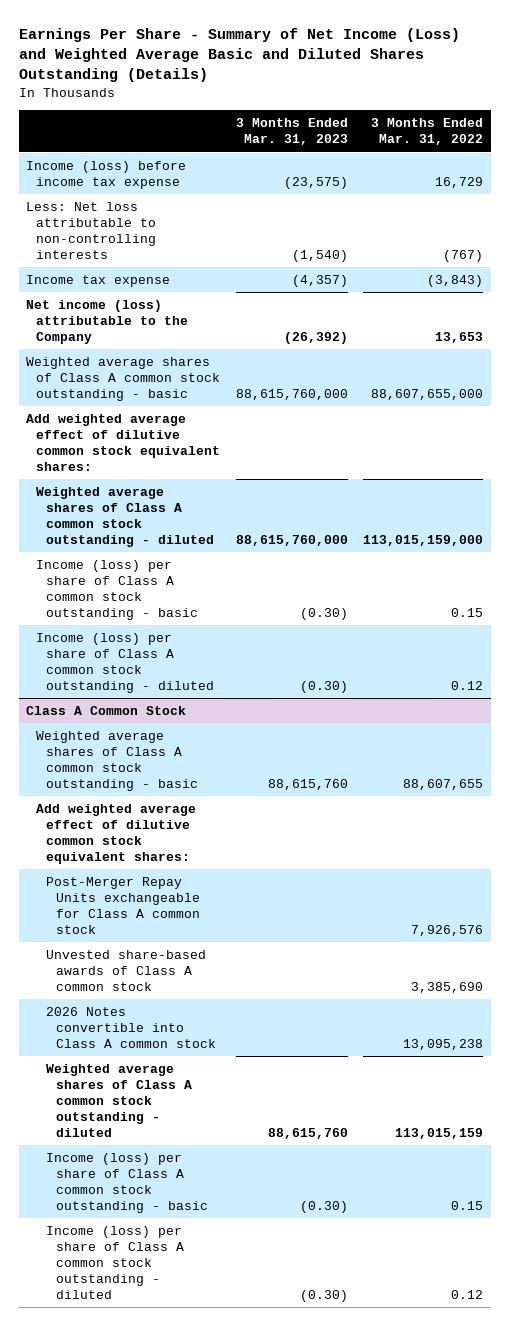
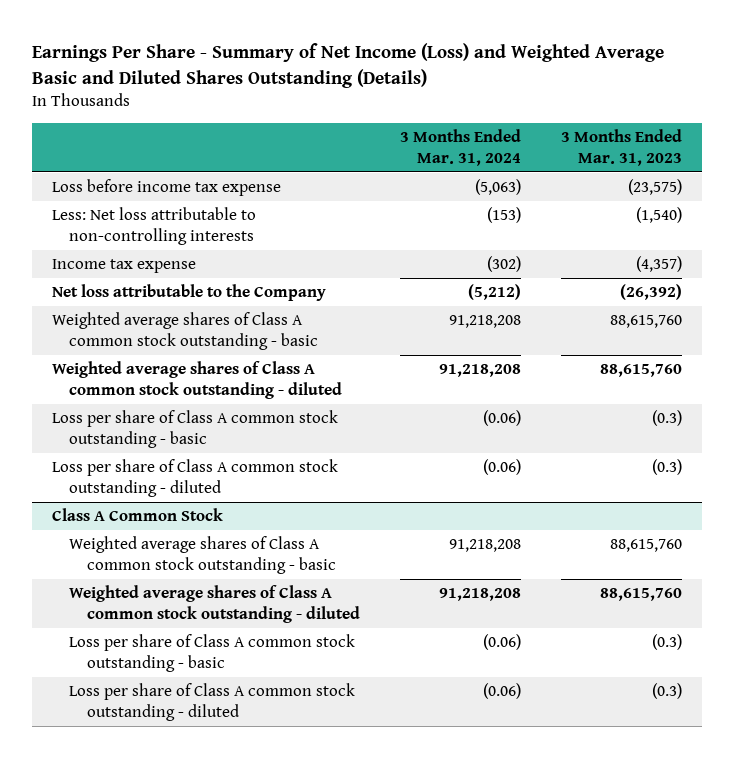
[371,118,484,146] 3 Months Ended Mar. 31, 2022 -> none
none -> [399,129,521,166] 3 Months Ended Mar. 31, 2024
[26,161,187,190] Income (loss) before income tax expense -> [51,179,281,197] Loss before income tax expense
[26,414,221,471] Add weighted average effect of dilutive common stock equivalent shares: -> none
[26,300,189,345] Net income (loss) attributable to the Company -> [51,284,326,302] Net loss attributable to the Company
[235,389,348,401] 88,615,760,000 -> [609,315,682,329] 88,615,760
[235,534,348,546] 88,615,760,000 -> [599,364,682,378] 88,615,760
[36,560,199,620] Income (loss) per share of Class A common stock outstanding - basic -> [51,410,338,448] Loss per share of Class A common stock outstanding - basic
[299,607,348,620] (0.30) -> [651,410,682,427] (0.3)
[36,633,215,693] Income (loss) per share of Class A common stock outstanding - diluted -> [51,459,338,497] Loss per share of Class A common stock outstanding - diluted
[299,680,348,693] (0.30) -> [651,459,682,476] (0.3)
[36,804,197,864] Add weighted average effect of dilutive common stock equivalent shares: -> none
[46,877,201,934] Post-Merger Repay Units exchangeable for Class A common stock -> none
[46,950,207,992] Unvested share-based awards of Class A common stock -> none
[46,1007,217,1049] 2026 Notes convertible into Class A common stock -> none
[46,1153,209,1213] Income (loss) per share of Class A common stock outstanding - basic -> [69,634,356,672] Loss per share of Class A common stock outstanding - basic
[299,1200,348,1213] (0.30) -> [651,634,682,651] (0.3)
[46,1226,185,1299] Income (loss) per share of Class A common stock outstanding - diluted -> [69,683,356,721] Loss per share of Class A common stock outstanding - diluted
[299,1289,348,1302] (0.30) -> [651,683,682,700] (0.3)

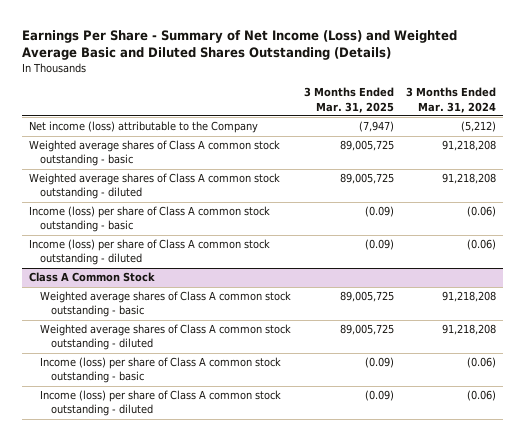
[560,129,682,166] 3 Months Ended Mar. 31, 2023 -> none
none -> [303,87,394,113] 3 Months Ended Mar. 31, 2025
[51,179,281,197] Loss before income tax expense -> none
[51,207,256,245] Less: Net loss attributable to non-controlling interests -> none
[51,259,196,274] Income tax expense -> none
[51,284,326,302] Net loss attributable to the Company -> [28,121,258,134] Net income (loss) attributable to the Company
[51,410,338,448] Loss per share of Class A common stock outstanding - basic -> [28,206,270,233] Income (loss) per share of Class A common stock outstanding - basic
[51,459,338,497] Loss per share of Class A common stock outstanding - diluted -> [28,239,270,266] Income (loss) per share of Class A common stock outstanding - diluted
[69,634,356,672] Loss per share of Class A common stock outstanding - basic -> [39,357,281,384] Income (loss) per share of Class A common stock outstanding - basic
[69,683,356,721] Loss per share of Class A common stock outstanding - diluted -> [39,390,281,417] Income (loss) per share of Class A common stock outstanding - diluted

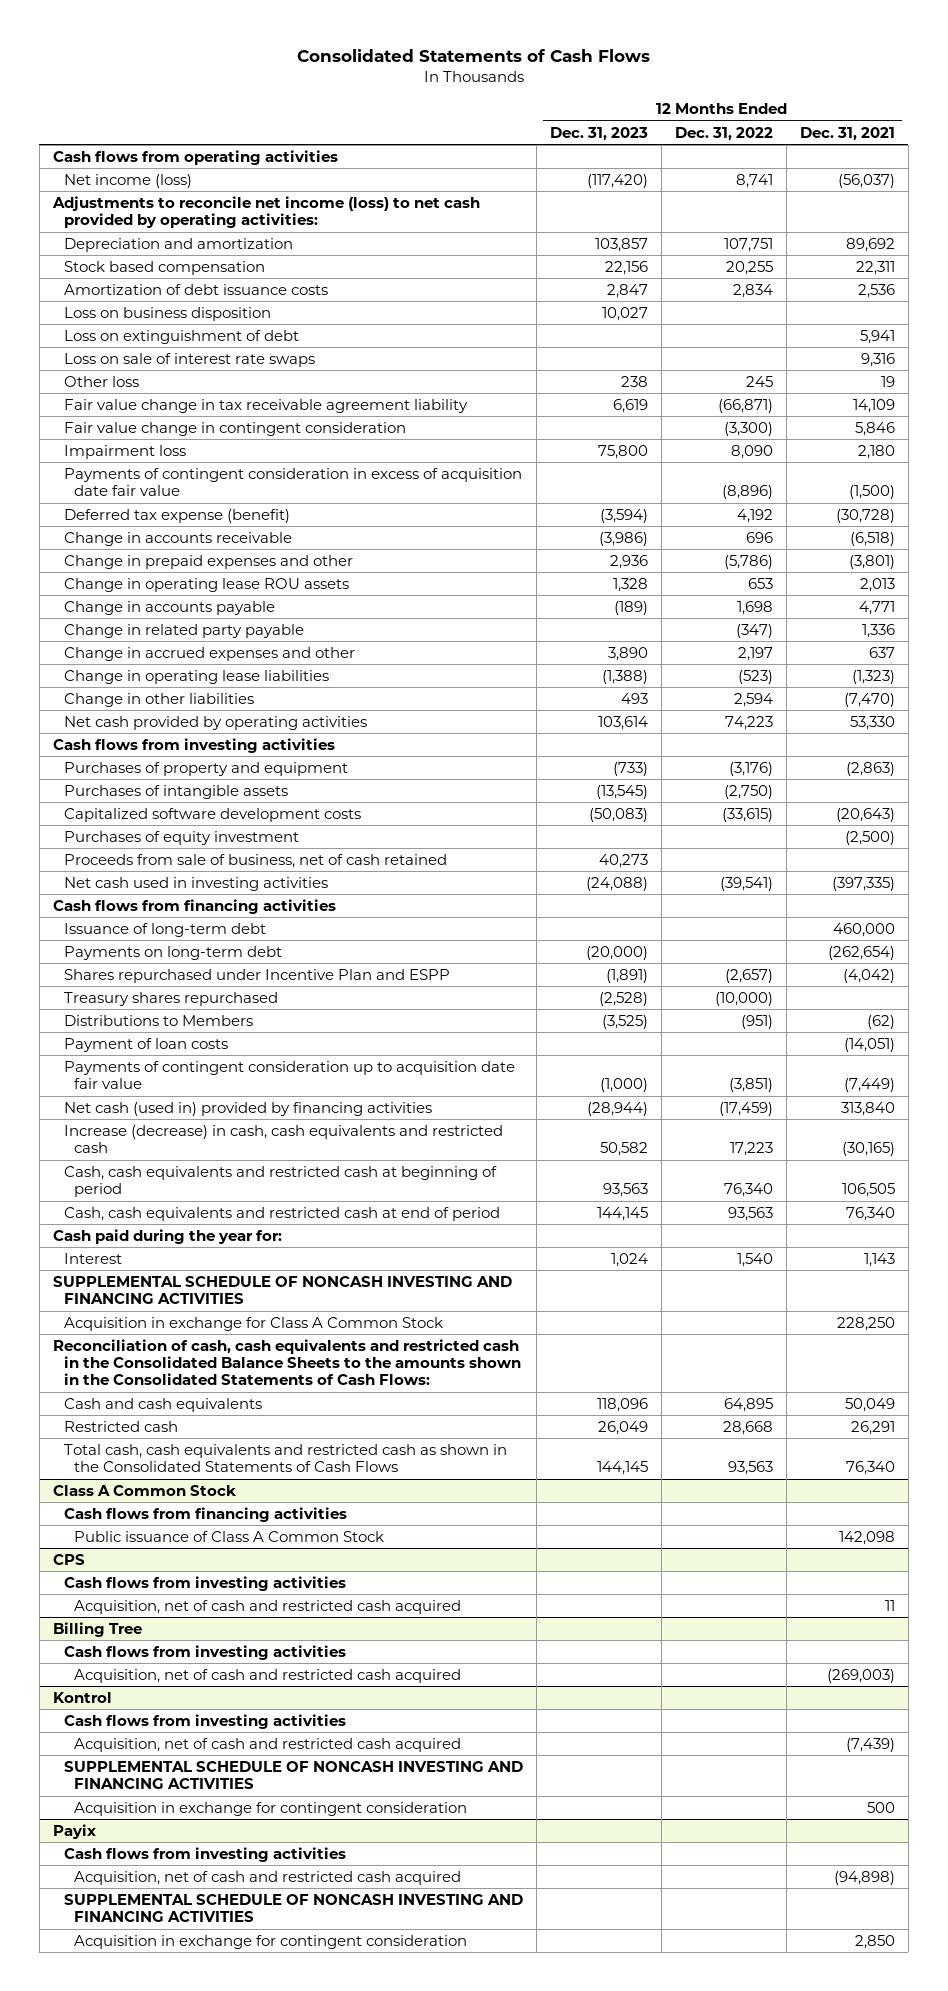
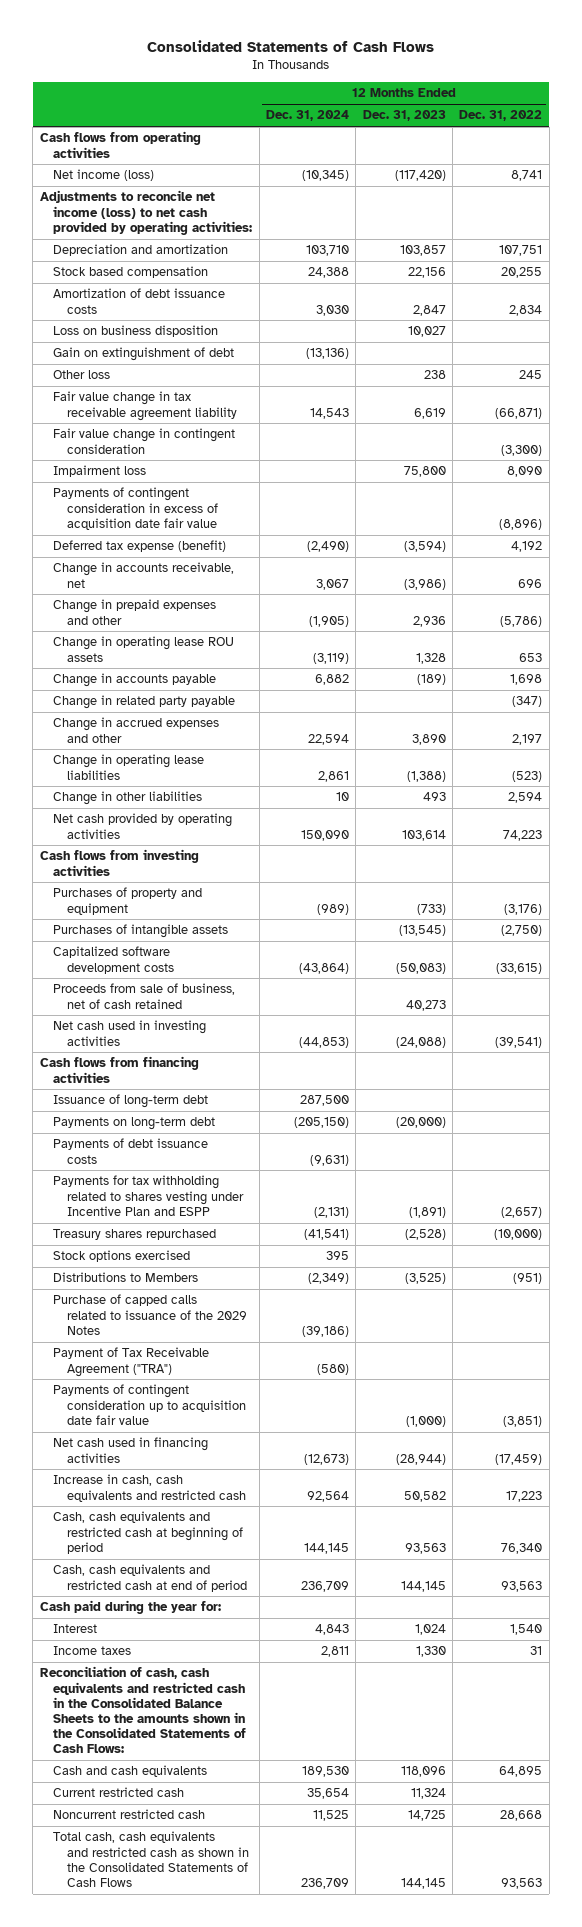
[799,126,895,141] Dec. 31, 2021 -> none
none -> [265,110,349,122] Dec. 31, 2024
[63,352,315,367] Loss on sale of interest rate swaps -> none
[63,329,299,344] Loss on extinguishment of debt -> [53,347,235,362] Gain on extinguishment of debt
[63,531,292,546] Change in accounts receivable -> [53,562,235,588] Change in accounts receivable, net
[63,830,299,845] Purchases of equity investment -> none
none -> [53,1138,209,1164] Payments of debt issuance costs
[63,968,450,983] Shares repurchased under Incentive Plan and ESPP -> [53,1175,244,1216] Payments for tax withholding related to shares vesting under Incentive Plan and ESPP
none -> [53,1250,191,1263] Stock options exercised
[63,1037,228,1052] Payment of loan costs -> none
none -> [53,1294,247,1335] Purchase of capped calls related to issuance of the 2029 Notes
none -> [53,1347,210,1377] Payment of Tax Receivable Agreement ("TRA")
[63,1101,432,1116] Net cash (used in) provided by financing activities -> [53,1437,209,1463] Net cash used in financing activities
[63,1124,503,1154] Increase (decrease) in cash, cash equivalents and restricted cash -> [53,1474,246,1502] Increase in cash, cash equivalents and restricted cash
[52,1275,512,1305] SUPPLEMENTAL SCHEDULE OF NONCASH INVESTING AND FINANCING ACTIVITIES -> none
[63,1316,443,1331] Acquisition in exchange for Class A Common Stock -> none
none -> [53,1646,132,1656] Income taxes
none -> [53,1787,185,1798] Current restricted cash
[63,1420,178,1432] Restricted cash -> [53,1809,206,1820] Noncurrent restricted cash
[597,1420,648,1435] 26,049 -> [407,1810,446,1822] 14,725
[52,1484,236,1496] Class A Common Stock -> none
[63,1506,347,1522] Cash flows from financing activities -> none
[74,1530,385,1542] Public issuance of Class A Common Stock -> none
[52,1553,85,1565] CPS -> none
[63,1575,346,1591] Cash flows from investing activities -> none
[74,1599,462,1614] Acquisition, net of cash and restricted cash acquired -> none
[52,1621,142,1637] Billing Tree -> none
[63,1644,346,1660] Cash flows from investing activities -> none
[74,1668,462,1683] Acquisition, net of cash and restricted cash acquired -> none
[52,1691,112,1703] Kontrol -> none
[63,1713,346,1729] Cash flows from investing activities -> none
[74,1737,462,1752] Acquisition, net of cash and restricted cash acquired -> none
[63,1760,523,1790] SUPPLEMENTAL SCHEDULE OF NONCASH INVESTING AND FINANCING ACTIVITIES -> none
[74,1801,468,1816] Acquisition in exchange for contingent consideration -> none
[52,1823,96,1839] Payix -> none
[63,1846,346,1862] Cash flows from investing activities -> none
[74,1870,462,1885] Acquisition, net of cash and restricted cash acquired -> none
[63,1893,523,1923] SUPPLEMENTAL SCHEDULE OF NONCASH INVESTING AND FINANCING ACTIVITIES -> none
[74,1934,468,1949] Acquisition in exchange for contingent consideration -> none

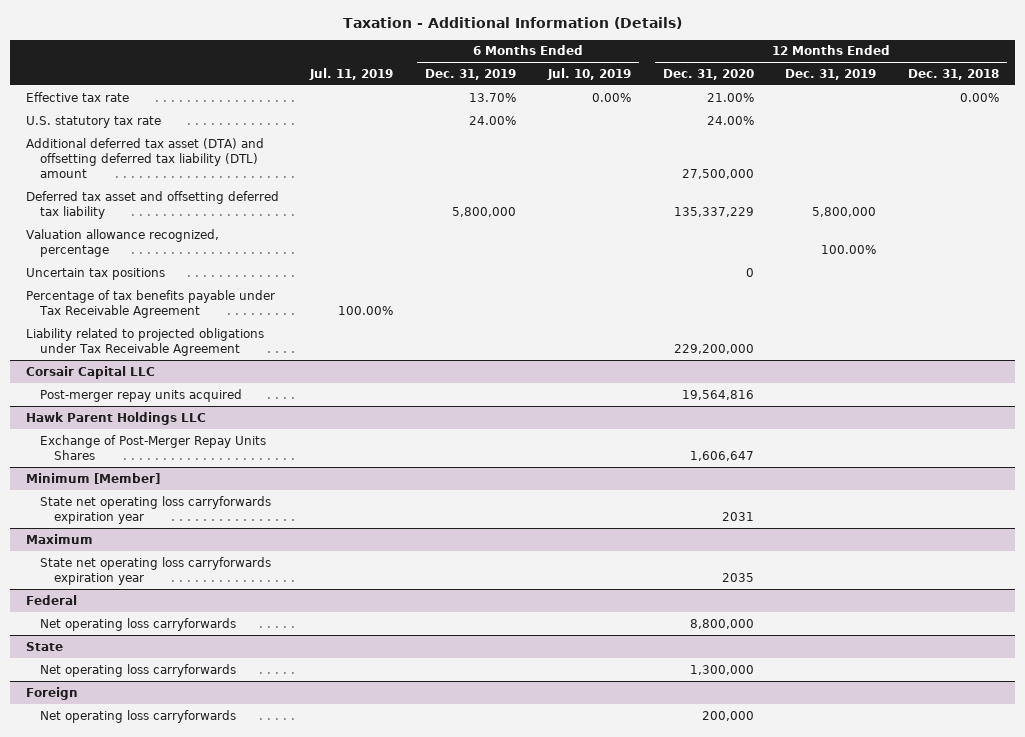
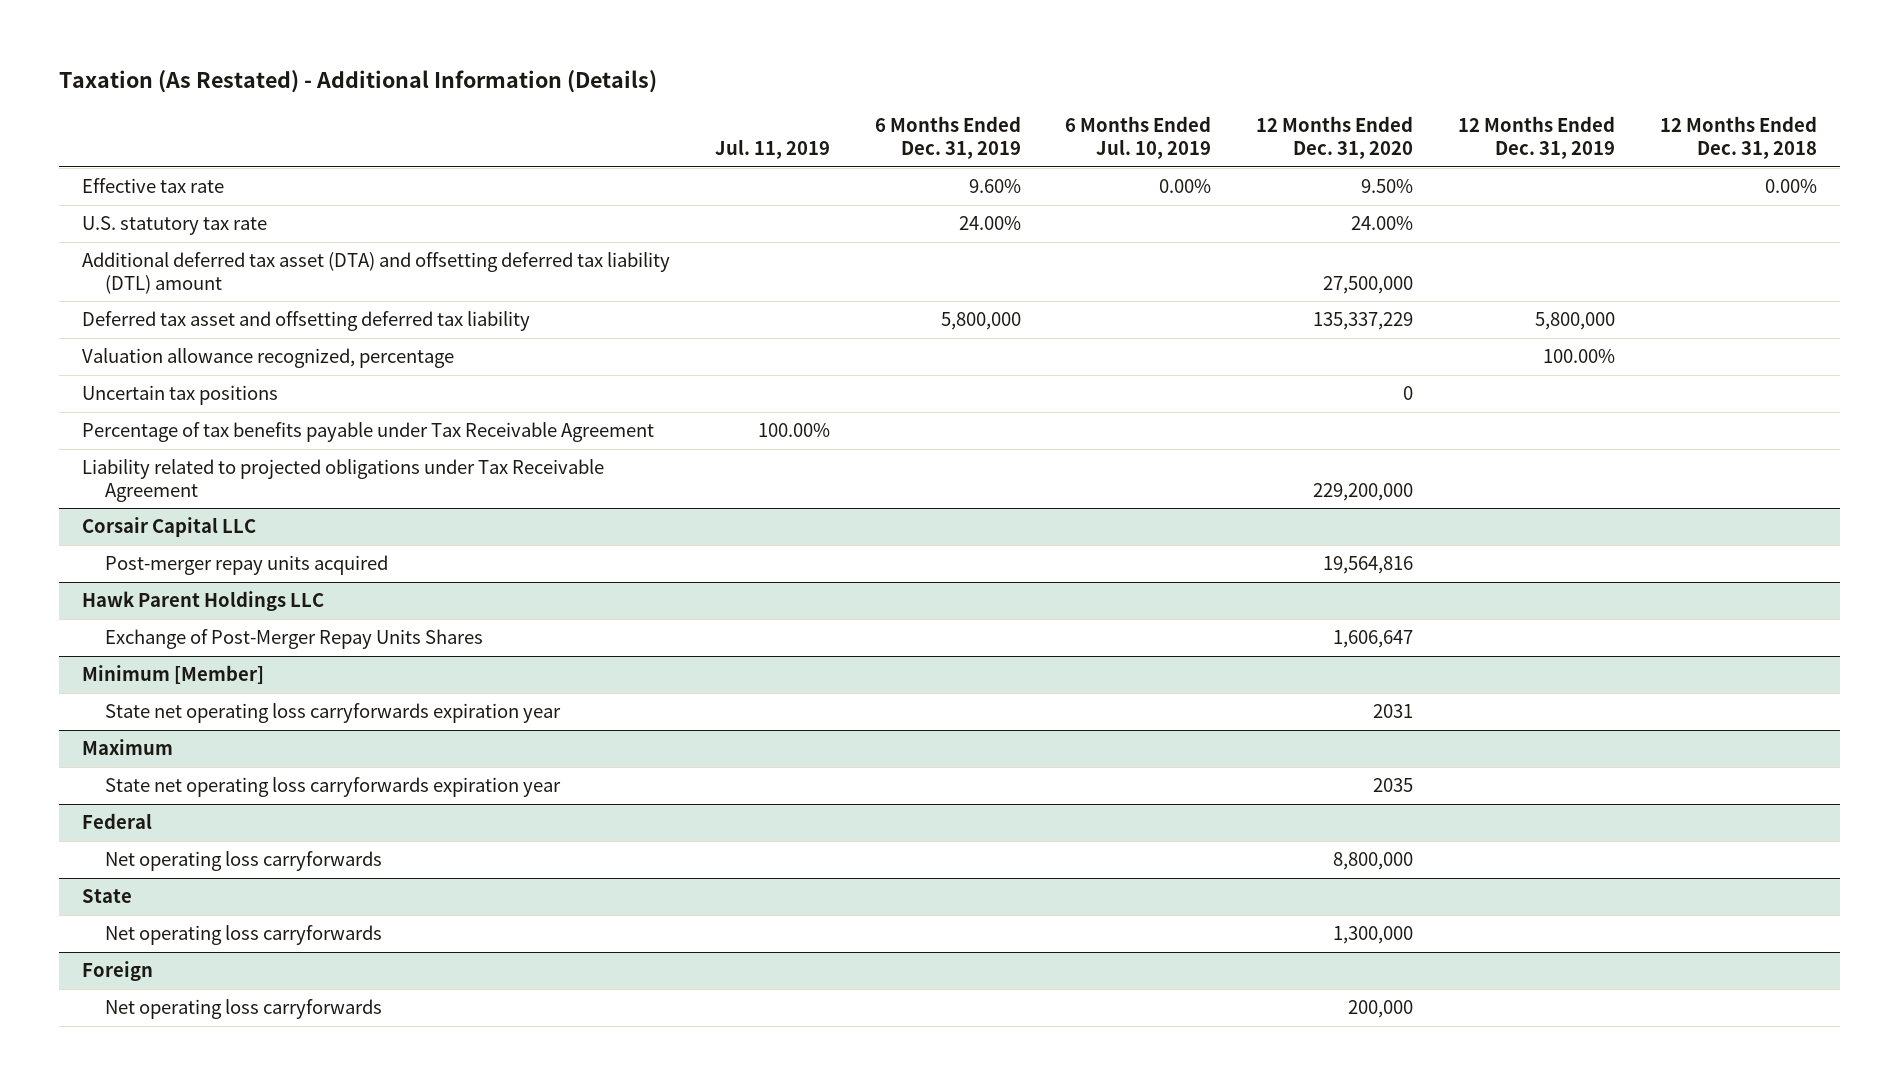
[343,16,683,29] Taxation - Additional Information (Details) -> [59,70,658,94] Taxation (As Restated) - Additional Information (Details)
[469,92,517,102] 13.70% -> [968,179,1021,194] 9.60%
[706,92,754,102] 21.00% -> [1361,179,1414,194] 9.50%

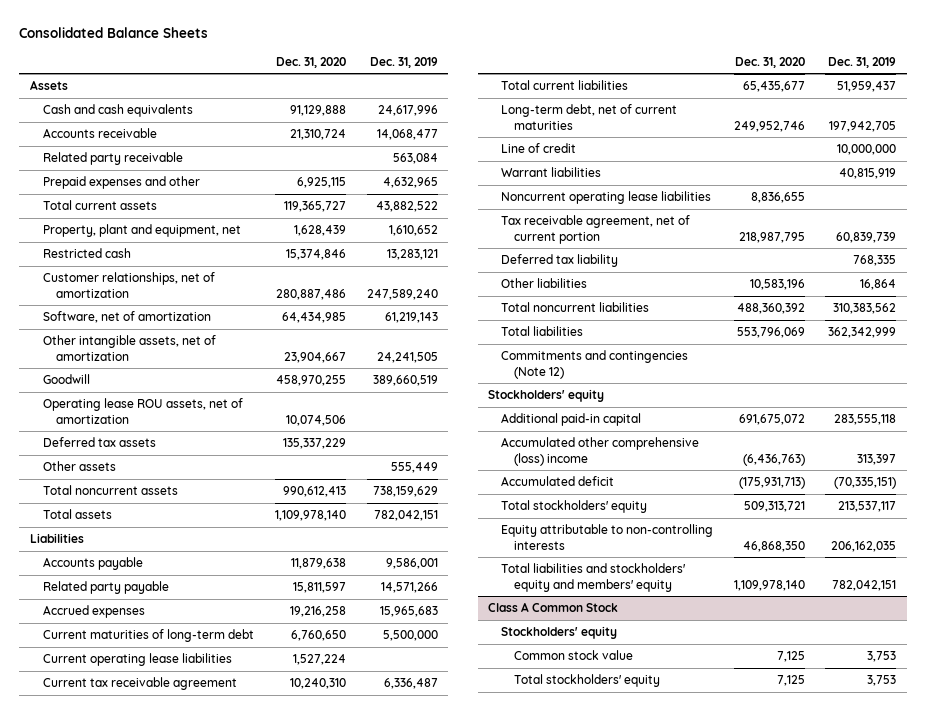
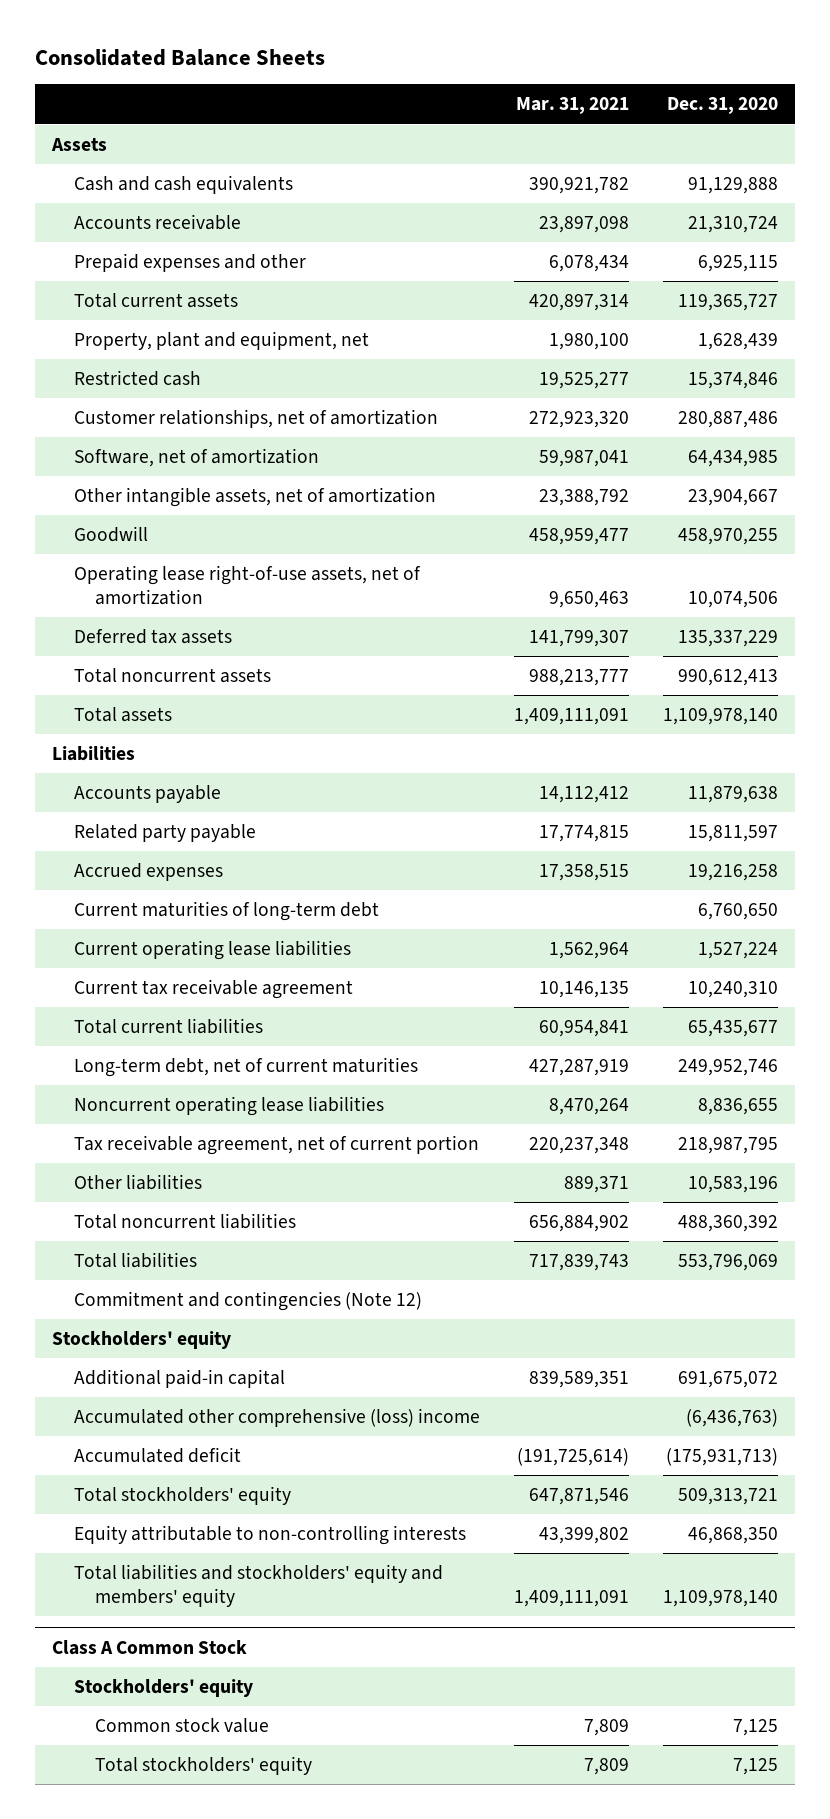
[369,56,438,68] Dec. 31, 2019 -> none
none -> [516,97,630,115] Mar. 31, 2021
[42,152,183,166] Related party receivable -> none
[42,398,243,424] Operating lease ROU assets, net of amortization -> [73,564,421,605] Operating lease right-of-use assets, net of amortization
[42,461,116,472] Other assets -> none
[501,143,577,154] Line of credit -> none
[501,167,602,178] Warrant liabilities -> none
[501,254,619,268] Deferred tax liability -> none
[501,350,689,379] Commitments and contingencies (Note 12) -> [73,1290,422,1311] Commitment and contingencies (Note 12)

